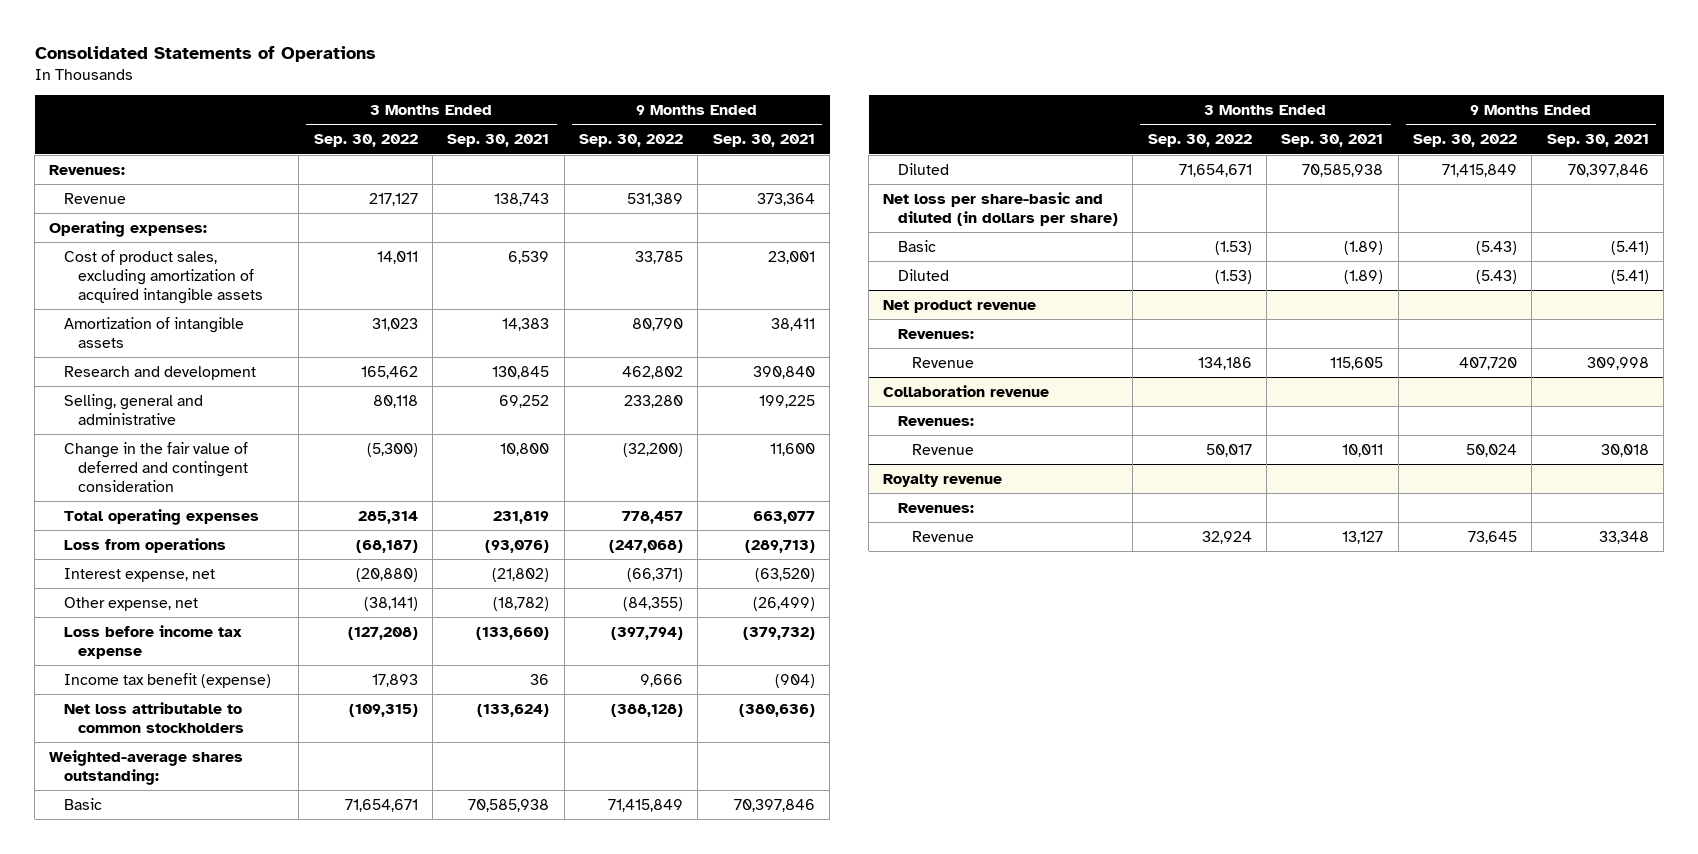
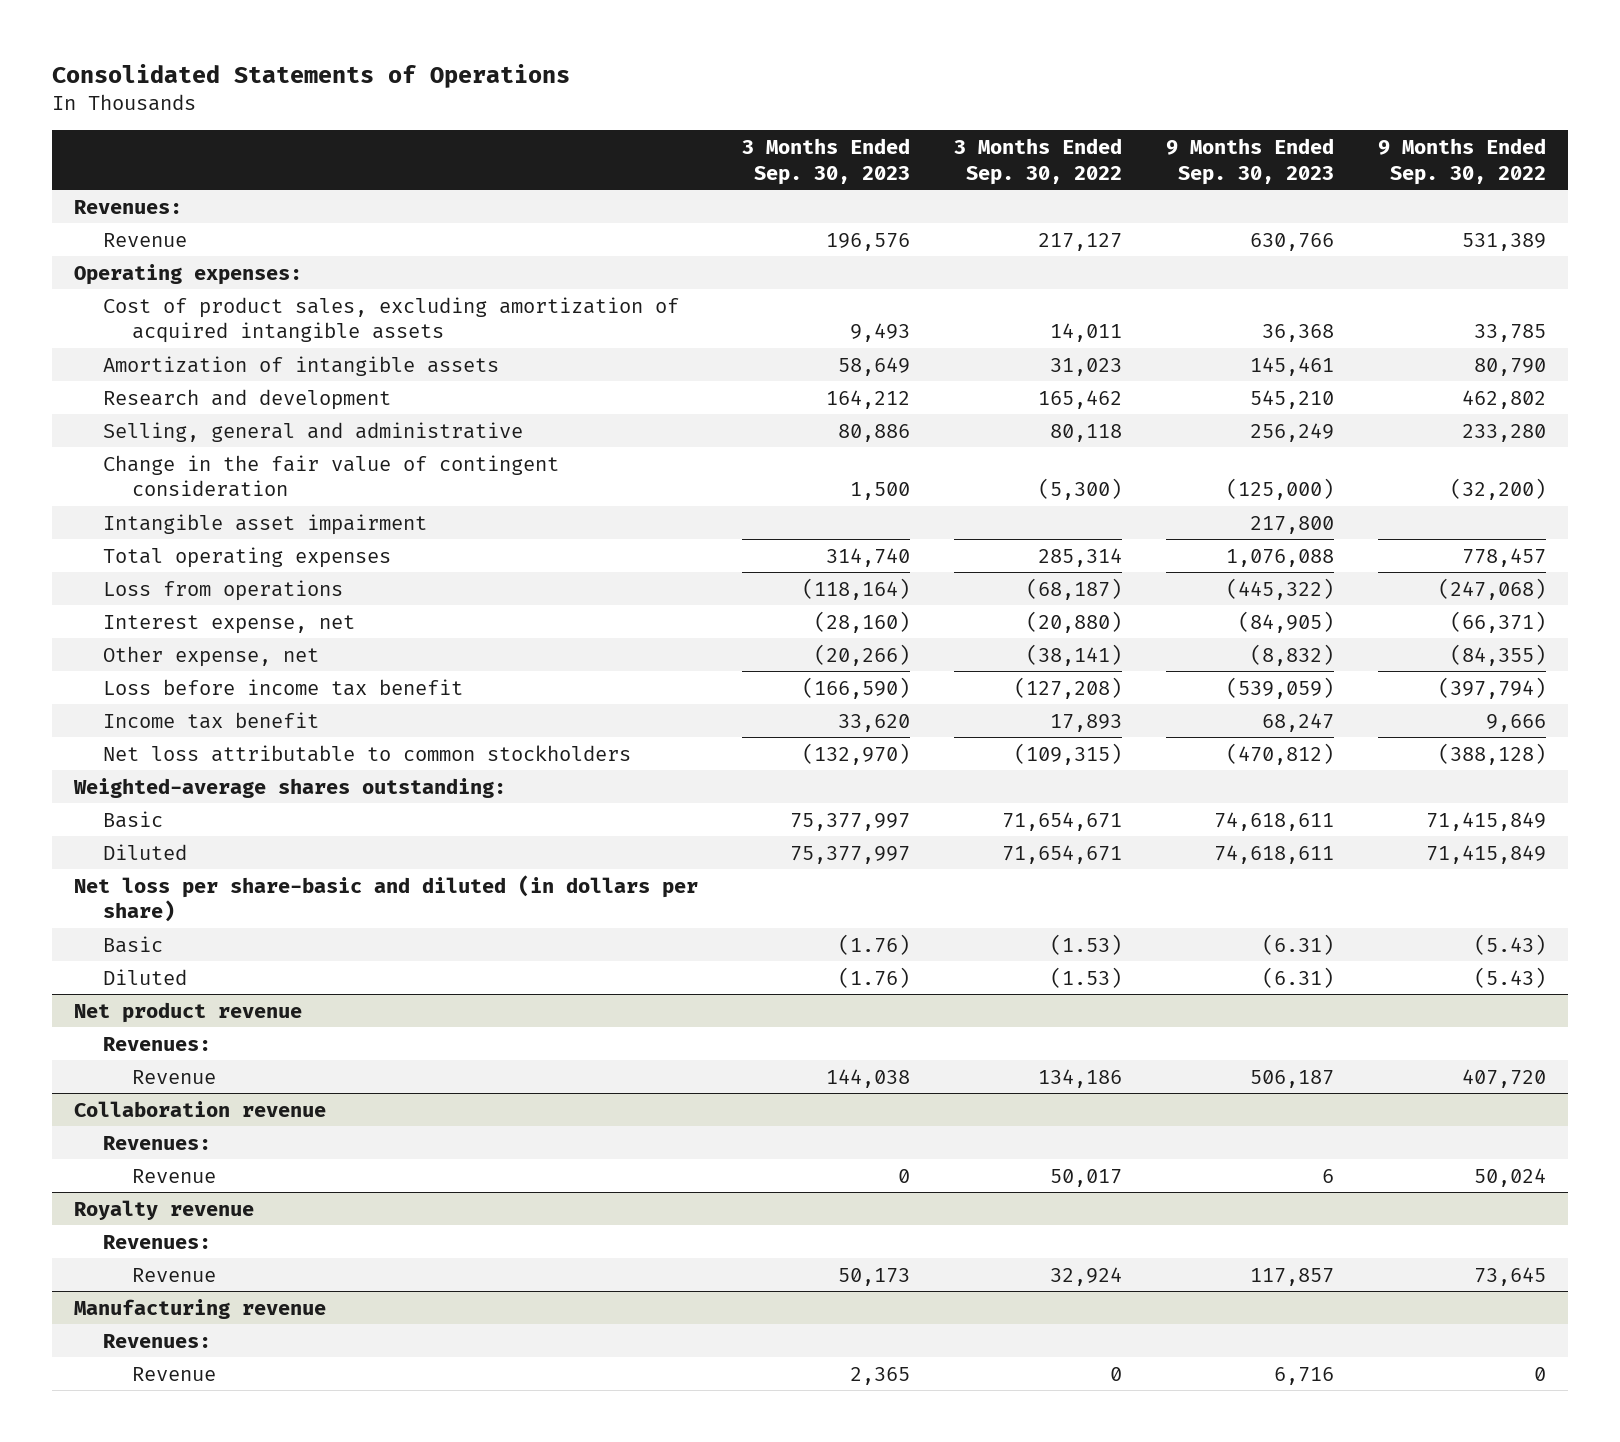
[447,134,550,148] Sep. 30, 2021 -> none
[712,134,815,148] Sep. 30, 2021 -> none
none -> [742,137,911,185] 3 Months Ended Sep. 30, 2023
none -> [1166,137,1335,185] 9 Months Ended Sep. 30, 2023
[63,441,249,492] Change in the fair value of deferred and contingent consideration -> [103,454,560,498] Change in the fair value of contingent consideration
none -> [103,513,428,535] Intangible asset impairment
[63,624,242,659] Loss before income tax expense -> [103,678,464,696] Loss before income tax benefit
[63,672,271,688] Income tax benefit (expense) -> [103,711,320,729] Income tax benefit
none -> [74,1298,327,1319] Manufacturing revenue
none -> [103,1333,212,1348] Revenues:
none -> [132,1366,217,1381] Revenue

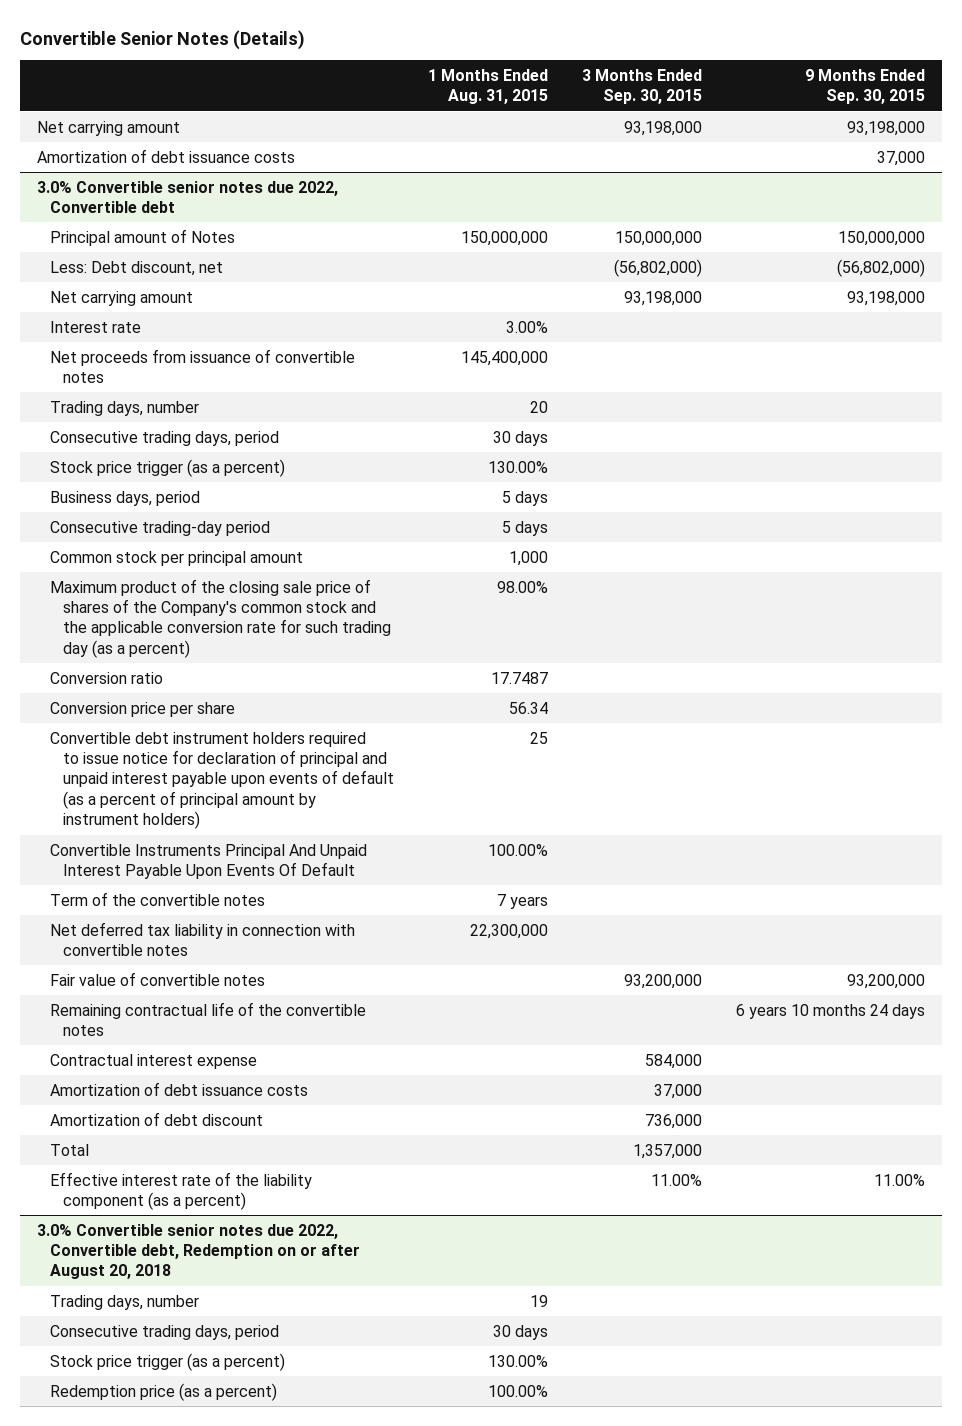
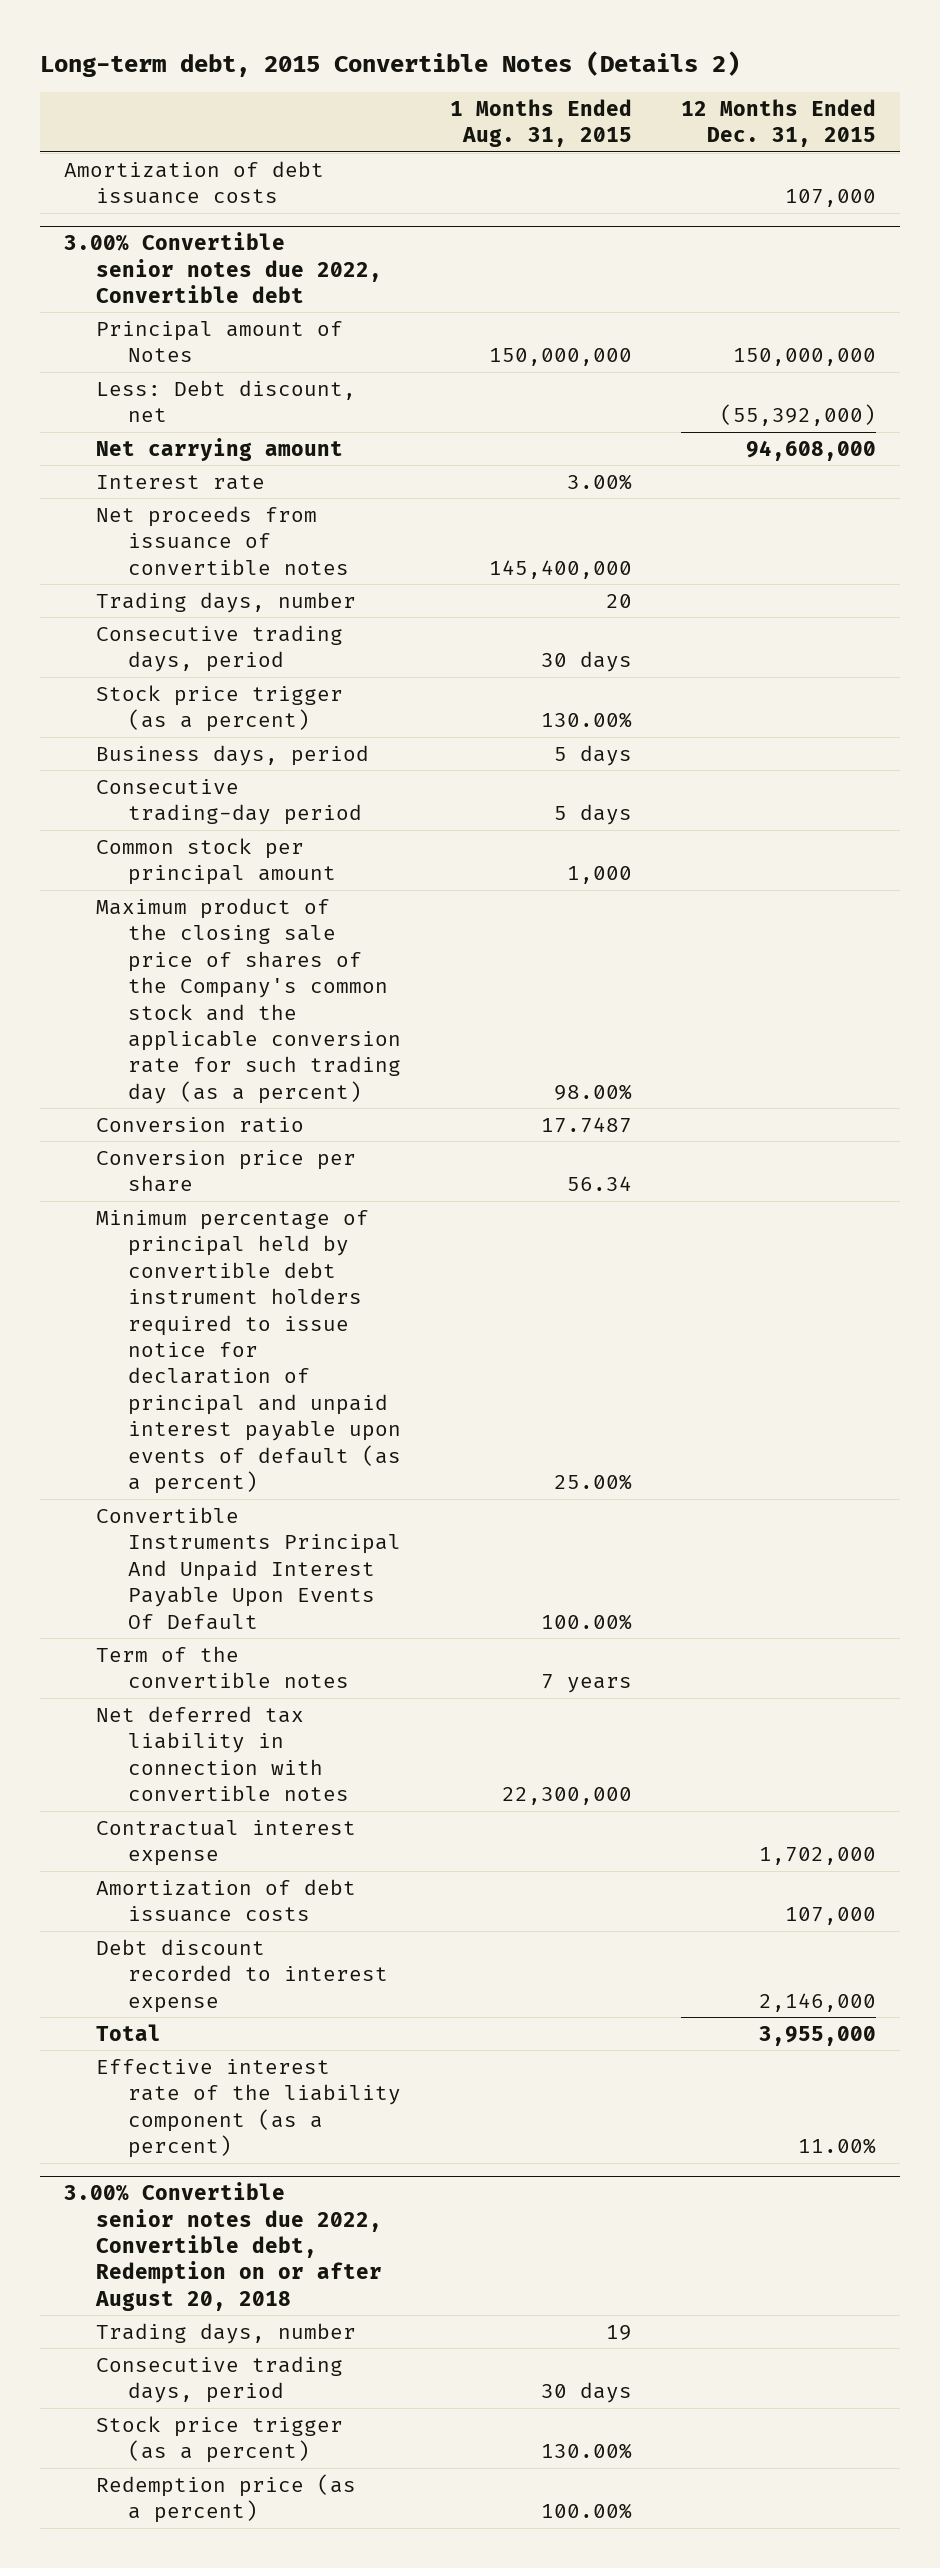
[20,29,306,50] Convertible Senior Notes (Details) -> [39,50,740,77] Long-term debt, 2015 Convertible Notes (Details 2)
[582,69,703,105] 3 Months Ended Sep. 30, 2015 -> none
[804,69,925,105] 9 Months Ended Sep. 30, 2015 -> none
none -> [680,98,876,148] 12 Months Ended Dec. 31, 2015
[36,120,180,136] Net carrying amount -> none
[36,180,338,214] 3.0% Convertible senior notes due 2022, Convertible debt -> [64,232,383,303] 3.00% Convertible senior notes due 2022, Convertible debt
[50,731,395,830] Convertible debt instrument holders required to issue notice for declaration of principal and unpaid interest payable upon events of default (as a percent of principal amount by instrument holders) -> [96,1209,402,1495] Minimum percentage of principal held by convertible debt instrument holders required to issue notice for declaration of principal and unpaid interest payable upon events of default (as a percent)
[530,731,549,744] 25 -> [554,1474,633,1491] 25.00%
[50,971,266,986] Fair value of convertible notes -> none
[50,1001,367,1037] Remaining contractual life of the convertible notes -> none
[50,1111,264,1126] Amortization of debt discount -> [96,1938,389,2013] Debt discount recorded to interest expense
[36,1223,361,1280] 3.0% Convertible senior notes due 2022, Convertible debt, Redemption on or after August 20, 2018 -> [64,2182,383,2311] 3.00% Convertible senior notes due 2022, Convertible debt, Redemption on or after August 20, 2018

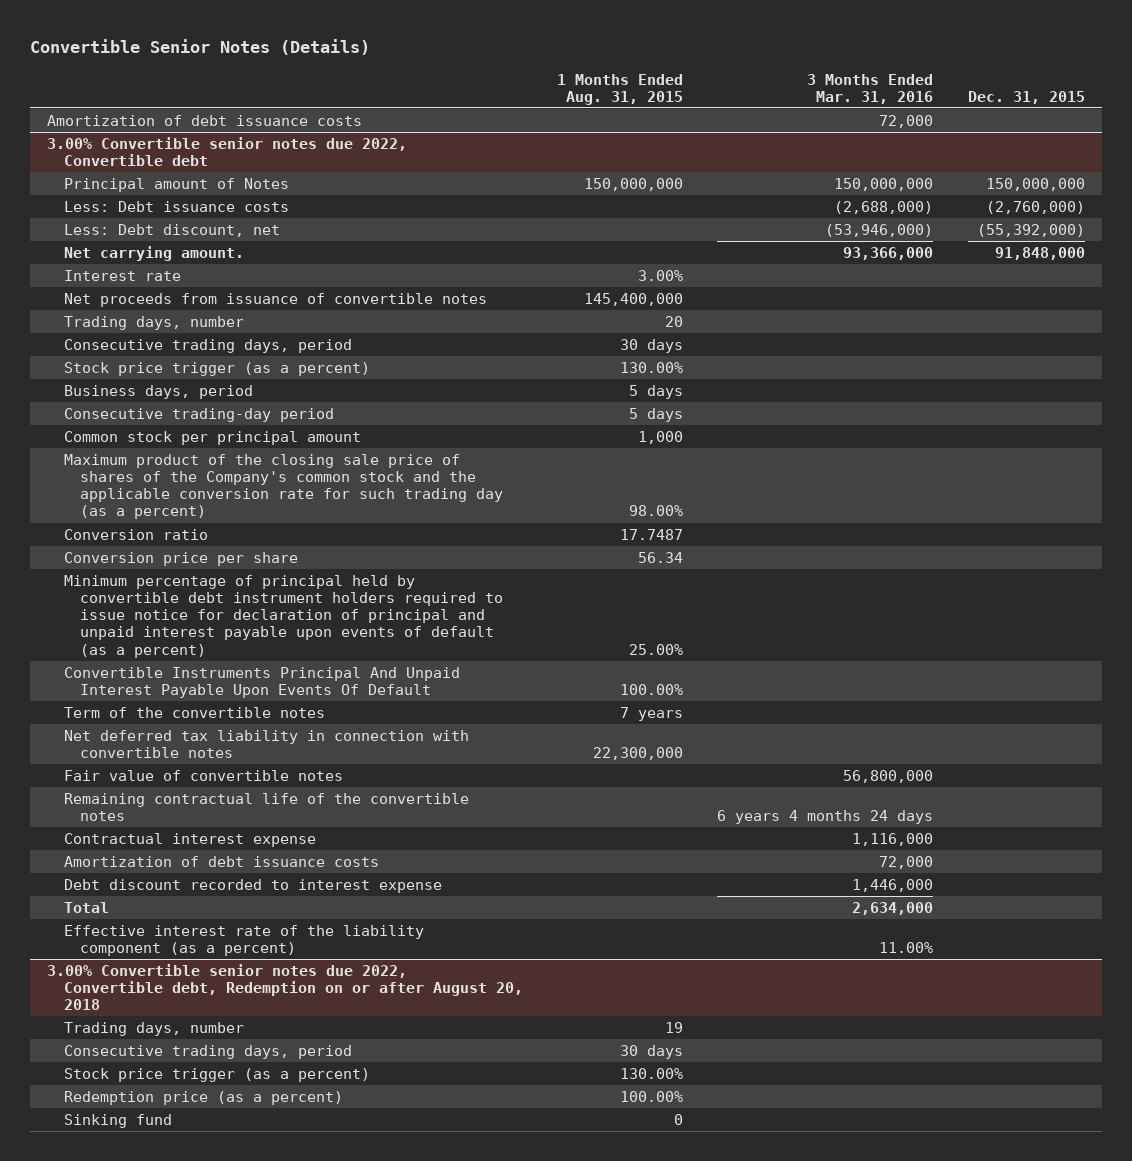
[39,50,740,77] Long-term debt, 2015 Convertible Notes (Details 2) -> [30,39,371,56] Convertible Senior Notes (Details)
[680,98,876,148] 12 Months Ended Dec. 31, 2015 -> none
none -> [807,73,934,104] 3 Months Ended Mar. 31, 2016
none -> [967,90,1085,104] Dec. 31, 2015
none -> [63,200,289,212] Less: Debt issuance costs
[96,437,344,461] Net carrying amount -> [63,245,244,261] Net carrying amount.
none -> [63,769,343,781] Fair value of convertible notes
none -> [63,792,469,822] Remaining contractual life of the convertible notes
none -> [63,1113,172,1128] Sinking fund

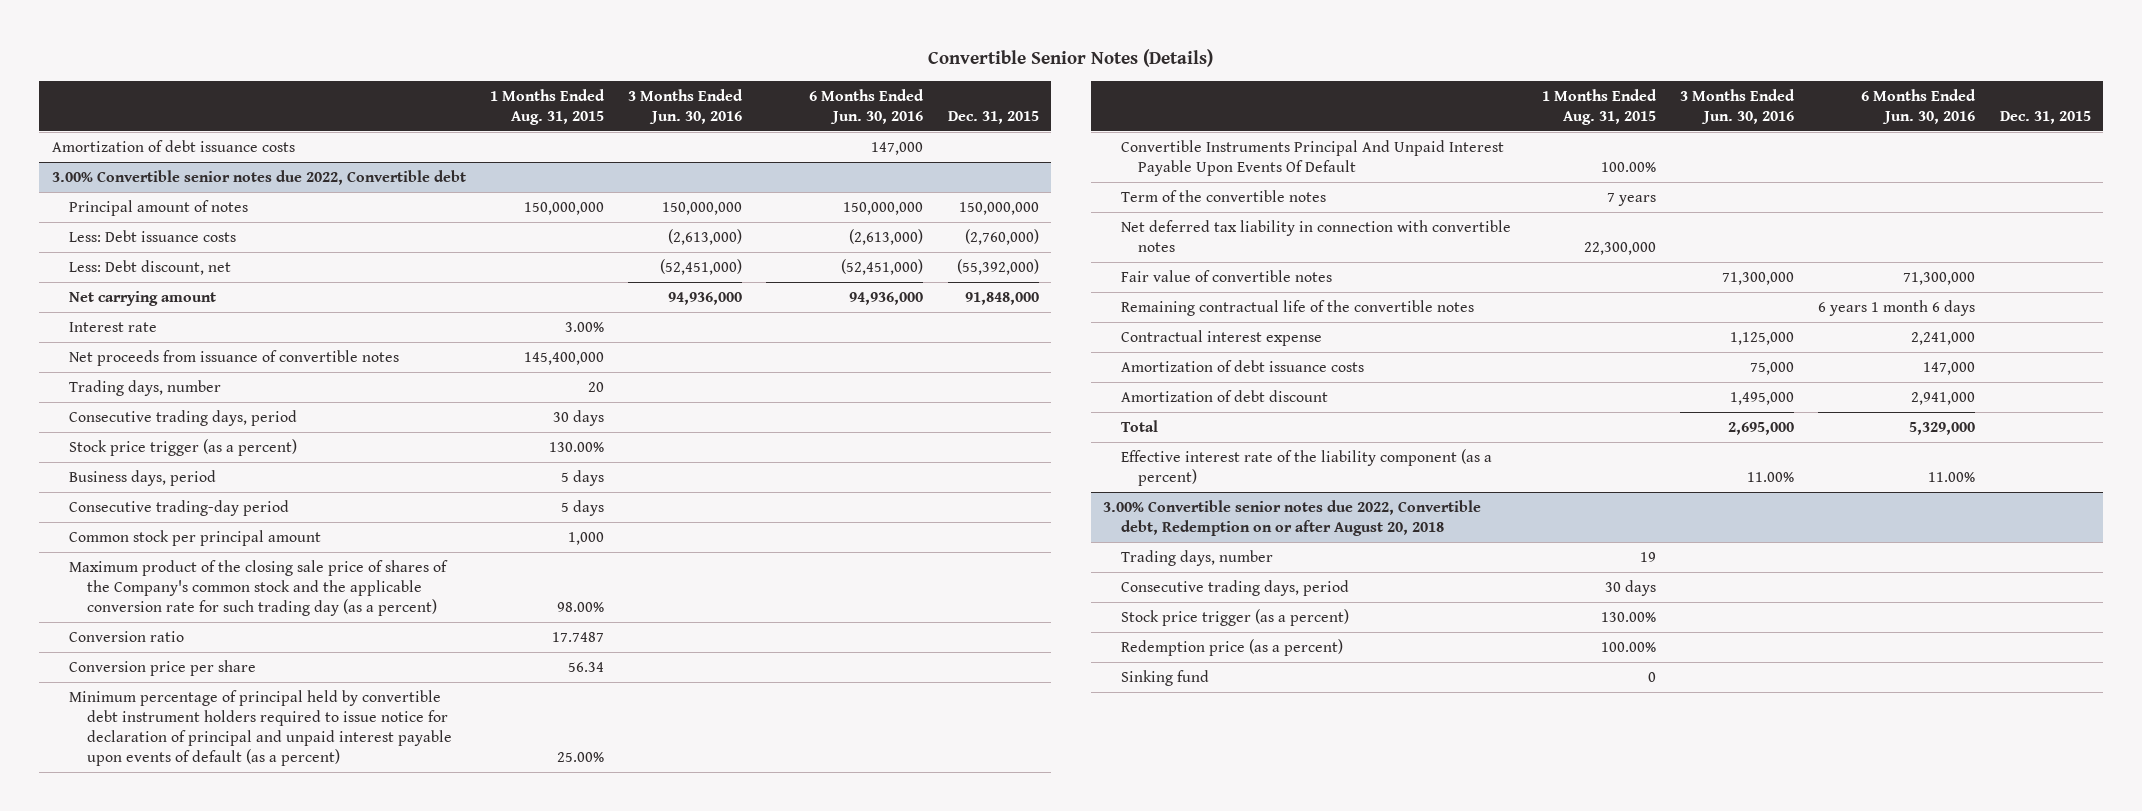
[807,73,934,104] 3 Months Ended Mar. 31, 2016 -> none
none -> [628,88,744,124] 3 Months Ended Jun. 30, 2016
none -> [809,88,925,124] 6 Months Ended Jun. 30, 2016
[63,177,289,192] Principal amount of Notes -> [69,200,249,217] Principal amount of notes
[63,245,244,261] Net carrying amount. -> [69,291,217,307] Net carrying amount
[63,878,442,893] Debt discount recorded to interest expense -> [1120,390,1328,403] Amortization of debt discount

